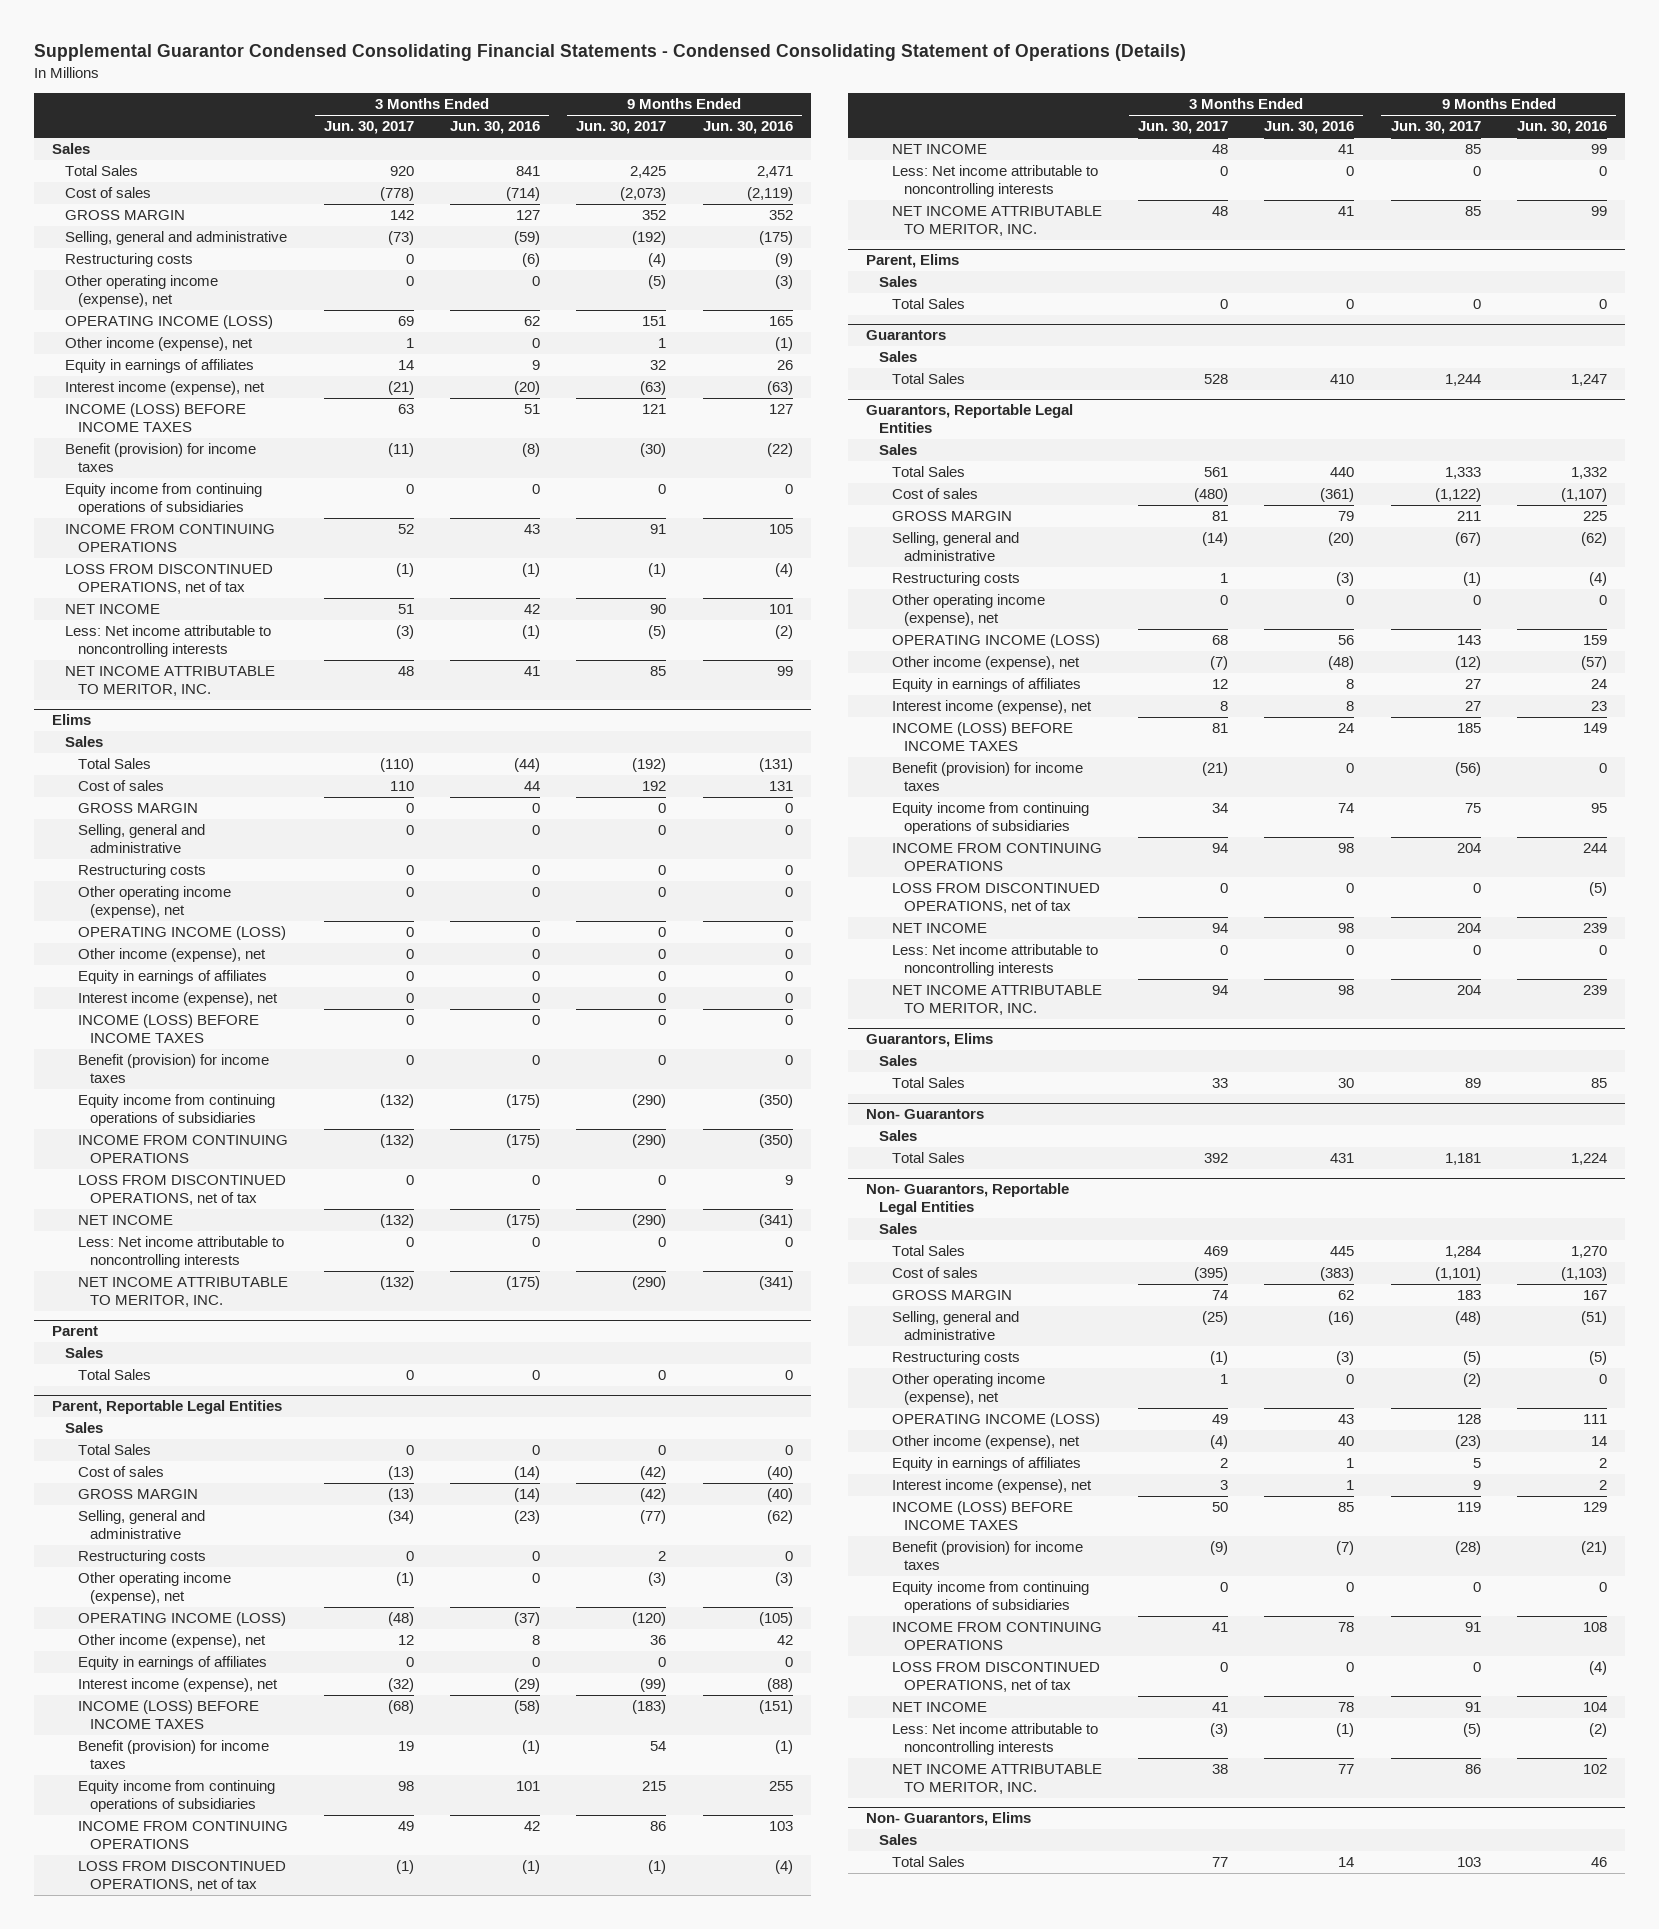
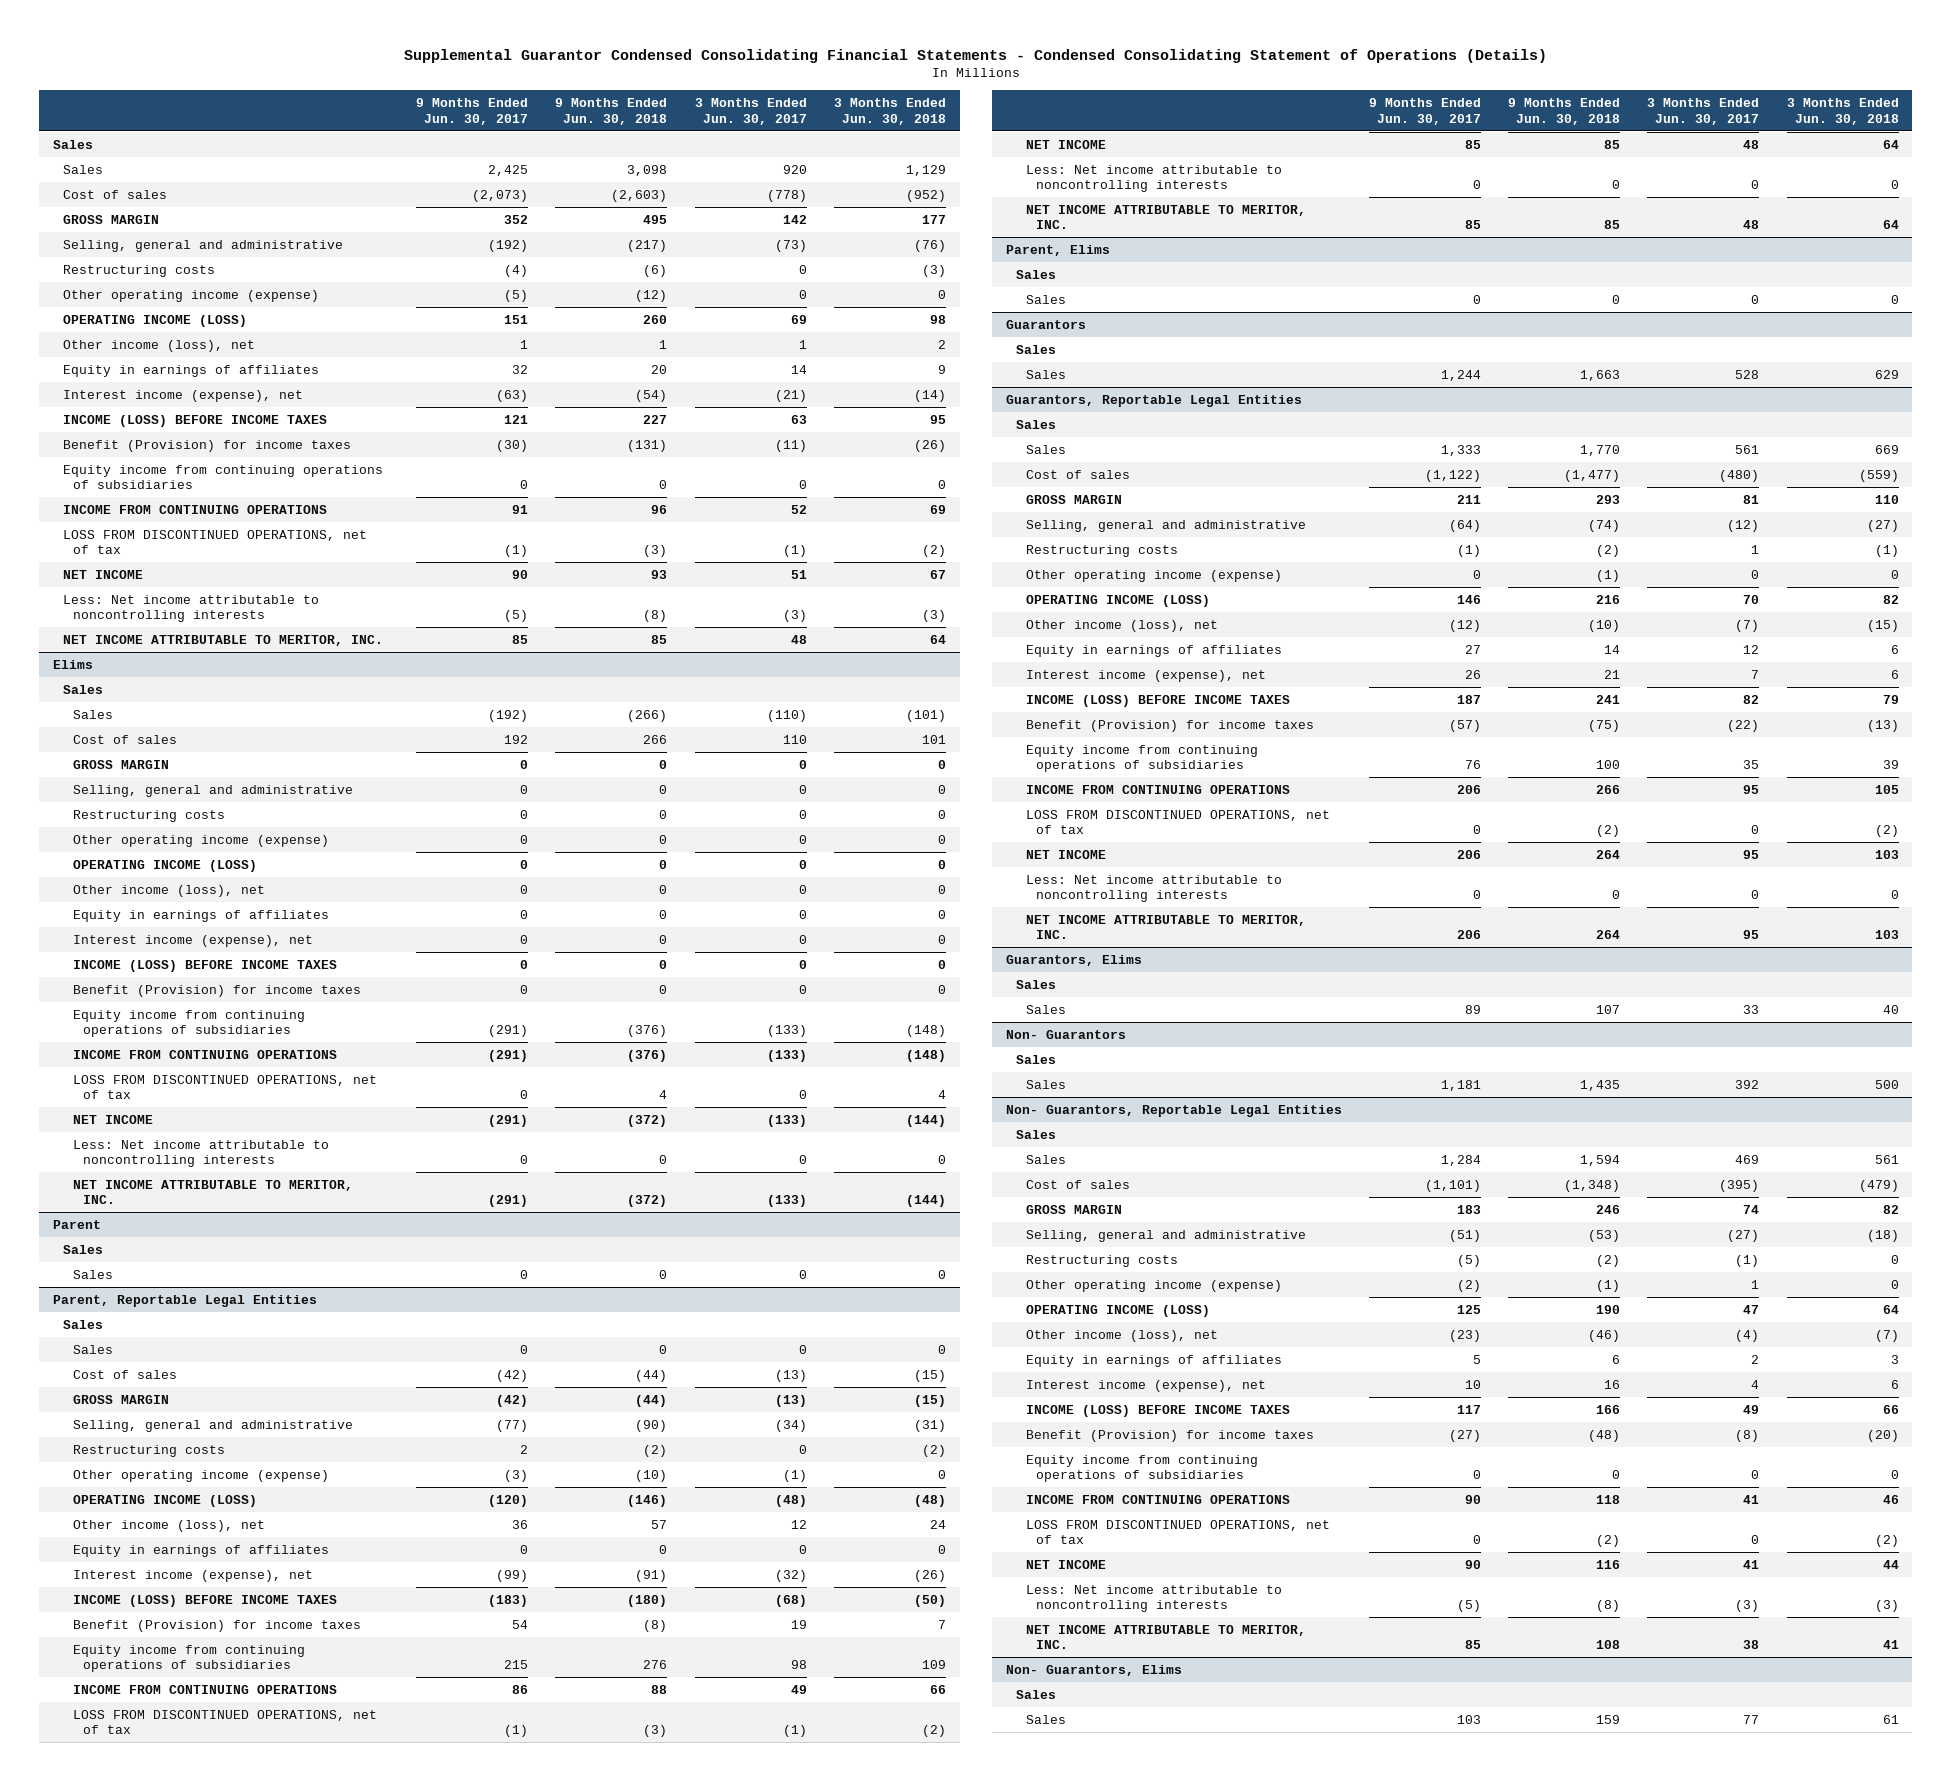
[450,121,541,135] Jun. 30, 2016 -> none
[702,121,793,135] Jun. 30, 2016 -> none
none -> [555,98,668,125] 9 Months Ended Jun. 30, 2018
none -> [833,98,946,125] 3 Months Ended Jun. 30, 2018
[64,165,138,177] Total Sales -> [63,164,104,174] Sales
[64,275,218,308] Other operating income (expense), net -> [63,289,320,302] Other operating income (expense)
[64,337,253,352] Other income (expense), net -> [63,339,256,352] Other income (loss), net
[64,443,256,473] Benefit (provision) for income taxes -> [63,439,352,452] Benefit (Provision) for income taxes
[77,758,151,770] Total Sales -> [73,709,114,719] Sales
[77,886,231,919] Other operating income (expense), net -> [73,834,330,847] Other operating income (expense)
[77,948,266,963] Other income (expense), net -> [73,884,266,897] Other income (loss), net
[77,1054,269,1084] Benefit (provision) for income taxes -> [73,984,362,997] Benefit (Provision) for income taxes
[379,1094,414,1109] (132) -> [766,1025,807,1038] (133)
[632,1094,667,1109] (290) -> [488,1025,529,1038] (291)
[379,1134,414,1149] (132) -> [766,1049,807,1062] (133)
[632,1134,667,1149] (290) -> [488,1049,529,1062] (291)
[379,1214,414,1229] (132) -> [766,1114,807,1127] (133)
[632,1214,667,1229] (290) -> [488,1114,529,1127] (291)
[379,1276,414,1291] (132) -> [766,1195,807,1208] (133)
[632,1276,667,1291] (290) -> [488,1195,529,1208] (291)
[77,1369,151,1381] Total Sales -> [73,1269,114,1279] Sales
[77,1444,151,1456] Total Sales -> [73,1344,114,1354] Sales
[77,1572,231,1605] Other operating income (expense), net -> [73,1469,330,1482] Other operating income (expense)
[77,1634,266,1649] Other income (expense), net -> [73,1519,266,1532] Other income (loss), net
[77,1740,269,1770] Benefit (provision) for income taxes -> [73,1619,362,1632] Benefit (Provision) for income taxes
[891,298,965,310] Total Sales -> [1025,294,1066,304] Sales
[891,373,965,385] Total Sales -> [1025,369,1066,379] Sales
[891,466,965,478] Total Sales -> [1025,444,1066,454] Sales
[1202,532,1229,547] (14) -> [1727,519,1760,532] (12)
[1454,532,1481,547] (67) -> [1449,519,1482,532] (64)
[891,594,1045,627] Other operating income (expense), net -> [1025,569,1282,582] Other operating income (expense)
[1212,635,1229,646] 68 -> [1743,594,1760,604] 70
[1456,635,1481,646] 143 -> [1457,594,1482,604] 146
[891,656,1080,671] Other income (expense), net -> [1025,619,1218,632] Other income (loss), net
[1220,701,1229,712] 8 -> [1751,669,1760,679] 7
[1464,701,1481,712] 27 -> [1465,669,1482,679] 26
[1212,723,1229,734] 81 -> [1743,694,1760,704] 82
[1456,723,1481,734] 185 -> [1457,694,1482,704] 187
[891,762,1083,792] Benefit (provision) for income taxes -> [1025,719,1314,732] Benefit (Provision) for income taxes
[1202,762,1229,777] (21) -> [1727,719,1760,732] (22)
[1454,762,1481,777] (56) -> [1449,719,1482,732] (57)
[1212,803,1229,814] 34 -> [1743,760,1760,770] 35
[1464,803,1481,814] 75 -> [1465,760,1482,770] 76
[1212,843,1229,854] 94 -> [1743,784,1760,794] 95
[1456,843,1481,854] 204 -> [1457,784,1482,794] 206
[1212,923,1229,934] 94 -> [1743,849,1760,859] 95
[1456,923,1481,934] 204 -> [1457,849,1482,859] 206
[1212,985,1229,996] 94 -> [1743,930,1760,940] 95
[1456,985,1481,996] 204 -> [1457,930,1482,940] 206
[891,1077,965,1089] Total Sales -> [1025,1004,1066,1014] Sales
[891,1152,965,1164] Total Sales -> [1025,1079,1066,1089] Sales
[891,1245,965,1257] Total Sales -> [1025,1154,1066,1164] Sales
[1202,1311,1229,1326] (25) -> [1727,1229,1760,1242] (27)
[1454,1311,1481,1326] (48) -> [1449,1229,1482,1242] (51)
[891,1373,1045,1406] Other operating income (expense), net -> [1025,1279,1282,1292] Other operating income (expense)
[1212,1414,1229,1425] 49 -> [1743,1304,1760,1314] 47
[1456,1414,1481,1425] 128 -> [1457,1304,1482,1314] 125
[891,1435,1080,1450] Other income (expense), net -> [1025,1329,1218,1342] Other income (loss), net
[1220,1480,1229,1491] 3 -> [1751,1379,1760,1389] 4
[1472,1480,1481,1491] 9 -> [1465,1379,1482,1389] 10
[1212,1502,1229,1513] 50 -> [1743,1404,1760,1414] 49
[1456,1502,1481,1513] 119 -> [1457,1404,1482,1414] 117
[891,1541,1083,1571] Benefit (provision) for income taxes -> [1025,1429,1314,1442] Benefit (Provision) for income taxes
[1210,1541,1229,1556] (9) -> [1735,1429,1760,1442] (8)
[1454,1541,1481,1556] (28) -> [1449,1429,1482,1442] (27)
[1464,1622,1481,1633] 91 -> [1465,1494,1482,1504] 90
[1464,1702,1481,1713] 91 -> [1465,1559,1482,1569] 90
[1464,1764,1481,1775] 86 -> [1465,1640,1482,1650] 85
[891,1856,965,1868] Total Sales -> [1025,1714,1066,1724] Sales

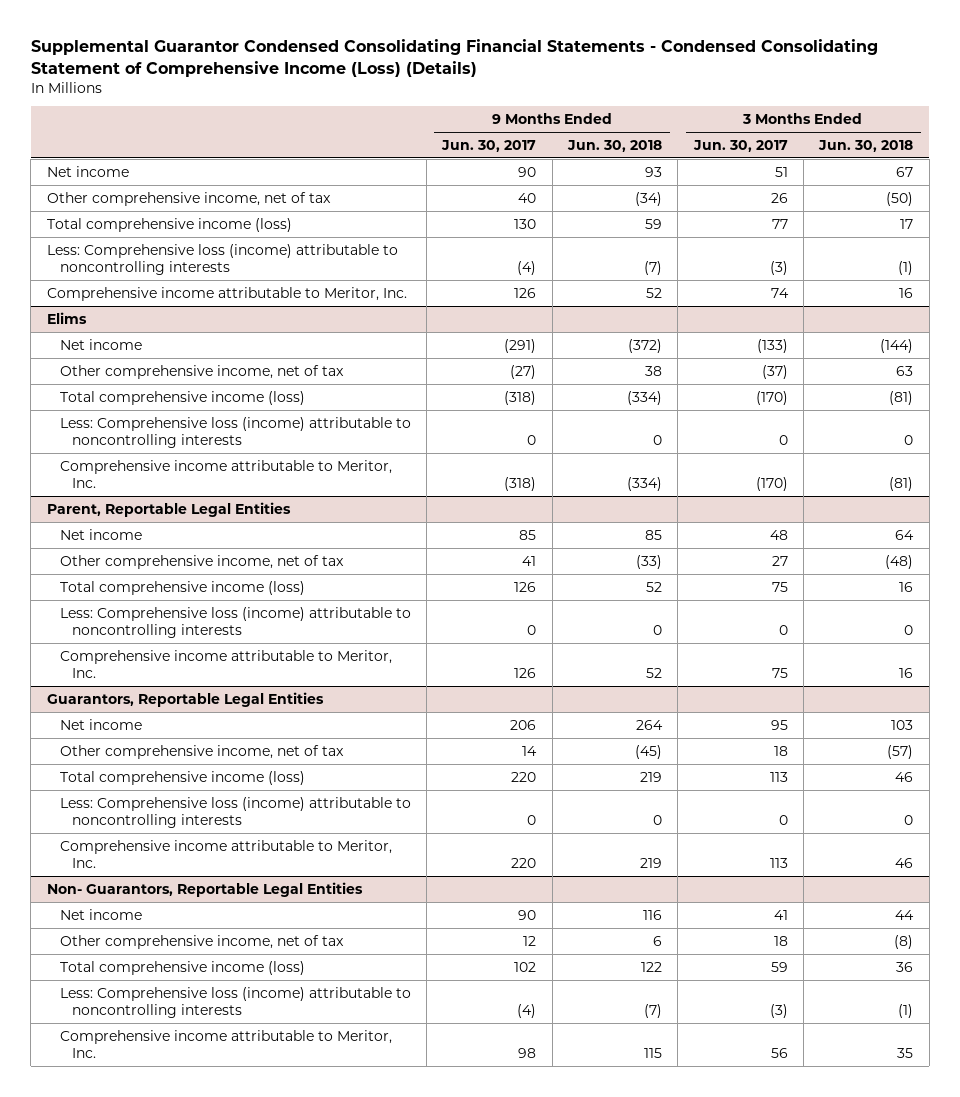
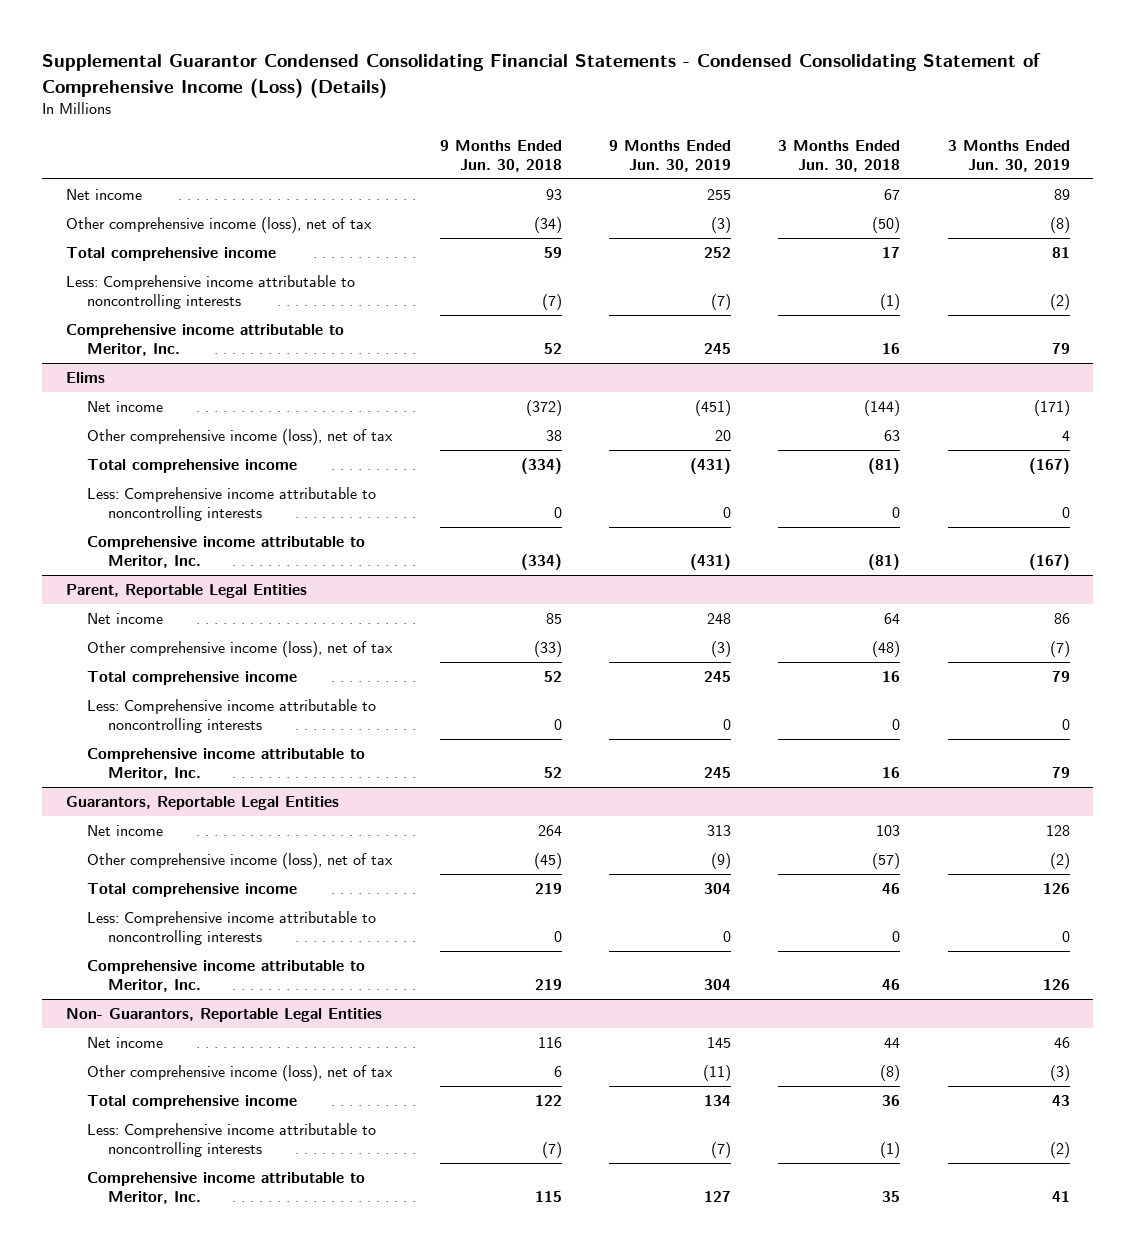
[441,139,537,152] Jun. 30, 2017 -> none
[692,139,788,152] Jun. 30, 2017 -> none
none -> [608,139,731,172] 9 Months Ended Jun. 30, 2019
none -> [947,139,1070,172] 3 Months Ended Jun. 30, 2019
[46,191,331,206] Other comprehensive income, net of tax -> [66,217,373,234] Other comprehensive income (loss), net of tax
[46,217,292,232] Total comprehensive income (loss) -> [66,247,277,262] Total comprehensive income
[46,243,398,276] Less: Comprehensive loss (income) attributable to noncontrolling interests -> [66,275,356,310] Less: Comprehensive income attributable to noncontrolling interests
[59,364,344,379] Other comprehensive income, net of tax -> [87,429,394,446] Other comprehensive income (loss), net of tax
[59,390,305,405] Total comprehensive income (loss) -> [87,459,298,474] Total comprehensive income
[59,416,411,449] Less: Comprehensive loss (income) attributable to noncontrolling interests -> [87,487,377,522] Less: Comprehensive income attributable to noncontrolling interests
[59,554,344,569] Other comprehensive income, net of tax -> [87,641,394,658] Other comprehensive income (loss), net of tax
[59,580,305,595] Total comprehensive income (loss) -> [87,671,298,686] Total comprehensive income
[59,606,411,639] Less: Comprehensive loss (income) attributable to noncontrolling interests -> [87,699,377,734] Less: Comprehensive income attributable to noncontrolling interests
[59,744,344,759] Other comprehensive income, net of tax -> [87,853,394,870] Other comprehensive income (loss), net of tax
[59,770,305,785] Total comprehensive income (loss) -> [87,883,298,898] Total comprehensive income
[59,796,411,829] Less: Comprehensive loss (income) attributable to noncontrolling interests -> [87,911,377,946] Less: Comprehensive income attributable to noncontrolling interests
[59,934,344,949] Other comprehensive income, net of tax -> [87,1065,394,1082] Other comprehensive income (loss), net of tax
[59,960,305,975] Total comprehensive income (loss) -> [87,1095,298,1110] Total comprehensive income
[59,986,411,1019] Less: Comprehensive loss (income) attributable to noncontrolling interests -> [87,1123,377,1158] Less: Comprehensive income attributable to noncontrolling interests

